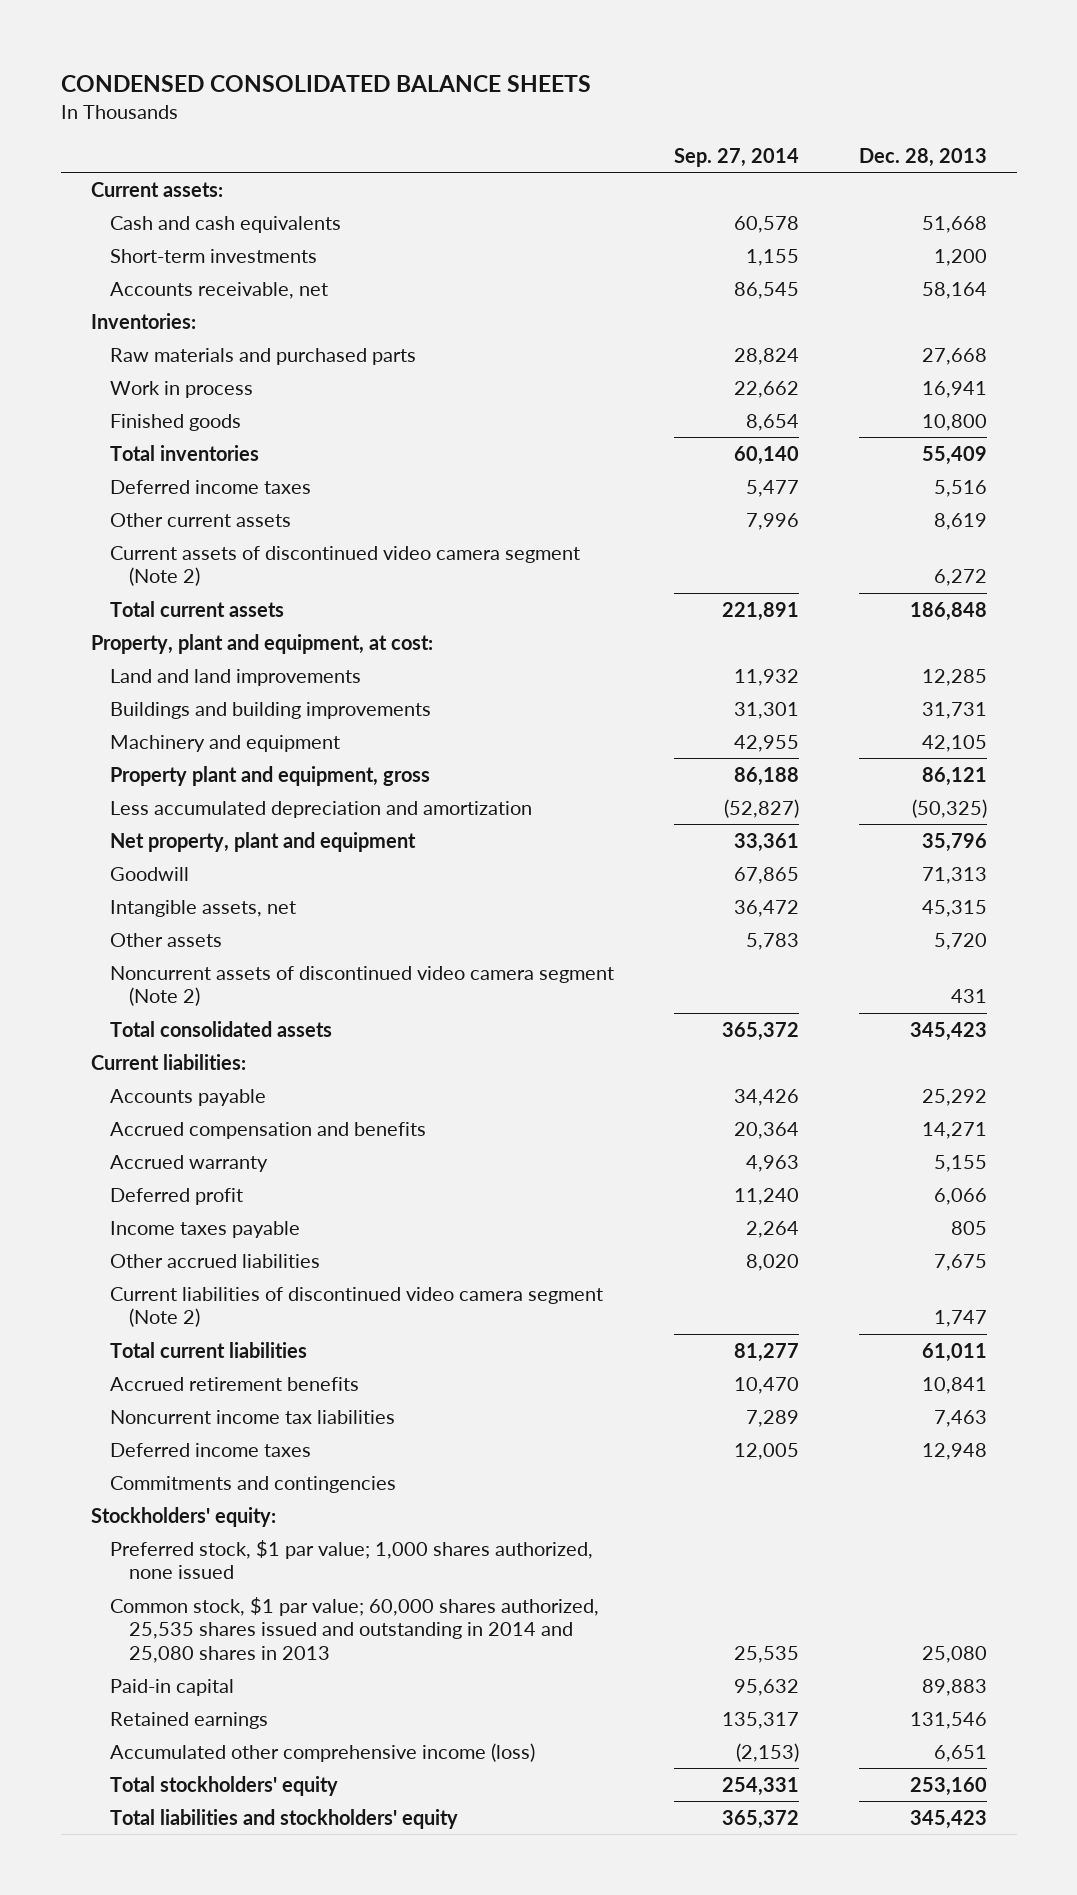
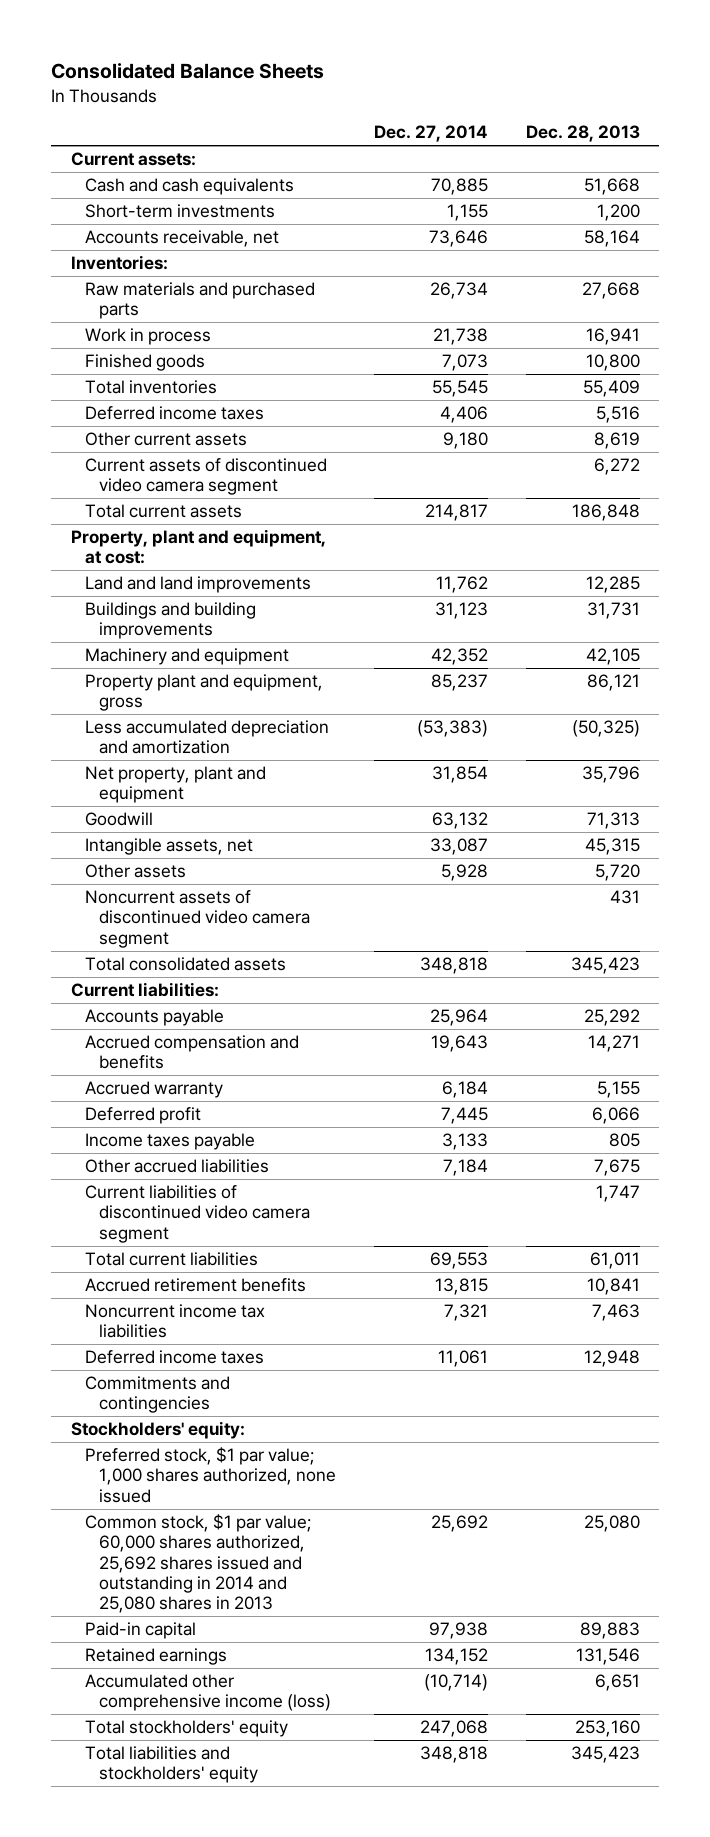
[60,74,591,92] CONDENSED CONSOLIDATED BALANCE SHEETS -> [51,63,325,80] Consolidated Balance Sheets
[673,147,799,167] Sep. 27, 2014 -> none
none -> [373,125,488,143] Dec. 27, 2014
[109,545,580,587] Current assets of discontinued video camera segment (Note 2) -> [84,458,327,496] Current assets of discontinued video camera segment
[109,965,614,1007] Noncurrent assets of discontinued video camera segment (Note 2) -> [84,890,310,948] Noncurrent assets of discontinued video camera segment
[109,1286,603,1328] Current liabilities of discontinued video camera segment (Note 2) -> [84,1185,310,1243] Current liabilities of discontinued video camera segment
[109,1596,599,1663] Common stock, $1 par value; 60,000 shares authorized, 25,535 shares issued and outstanding in 2014 and 25,080 shares in 2013 -> [84,1514,311,1614] Common stock, $1 par value; 60,000 shares authorized, 25,692 shares issued and outstanding in 2014 and 25,080 shares in 2013

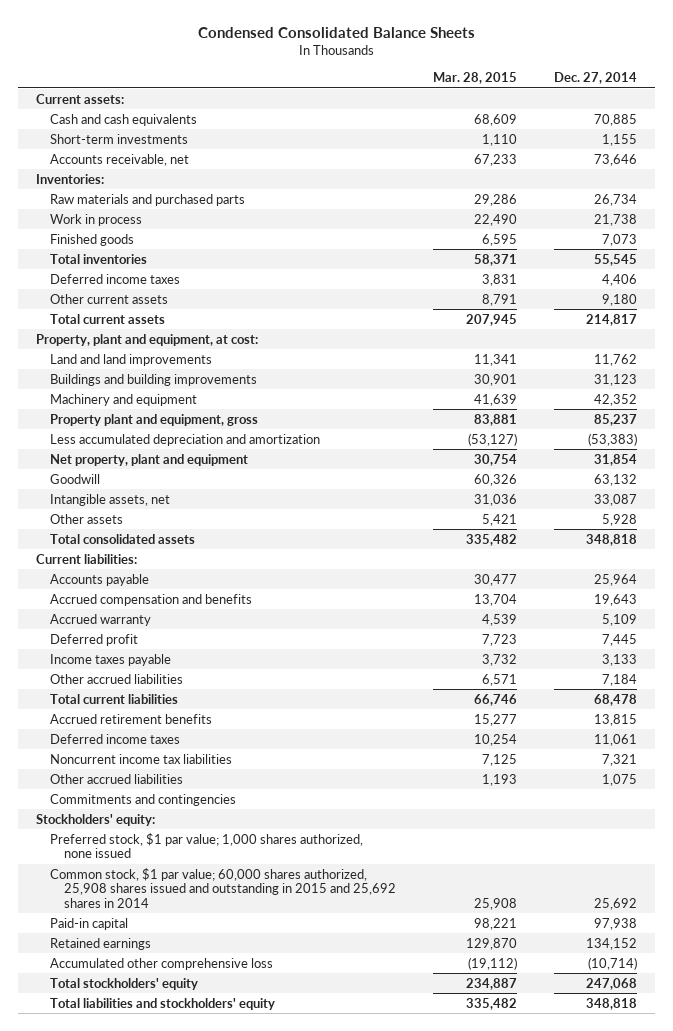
[51,63,325,80] Consolidated Balance Sheets -> [197,26,475,38] Condensed Consolidated Balance Sheets
[525,125,640,143] Dec. 28, 2013 -> none
none -> [432,72,517,85] Mar. 28, 2015
[84,458,327,496] Current assets of discontinued video camera segment -> none
[84,890,310,948] Noncurrent assets of discontinued video camera segment -> none
[441,1081,488,1099] 6,184 -> [601,613,637,626] 5,109
[84,1185,310,1243] Current liabilities of discontinued video camera segment -> none
[429,1252,488,1270] 69,553 -> [593,693,637,706] 68,478
[84,1304,265,1339] Noncurrent income tax liabilities -> [50,753,233,764] Noncurrent income tax liabilities
none -> [50,773,184,784] Other accrued liabilities
[84,1514,311,1614] Common stock, $1 par value; 60,000 shares authorized, 25,692 shares issued and outstanding in 2014 and 25,080 shares in 2013 -> [50,867,396,908] Common stock, $1 par value; 60,000 shares authorized, 25,908 shares issued and outstanding in 2015 and 25,692 shares in 2014
[84,1674,331,1712] Accumulated other comprehensive income (loss) -> [50,957,274,970] Accumulated other comprehensive loss

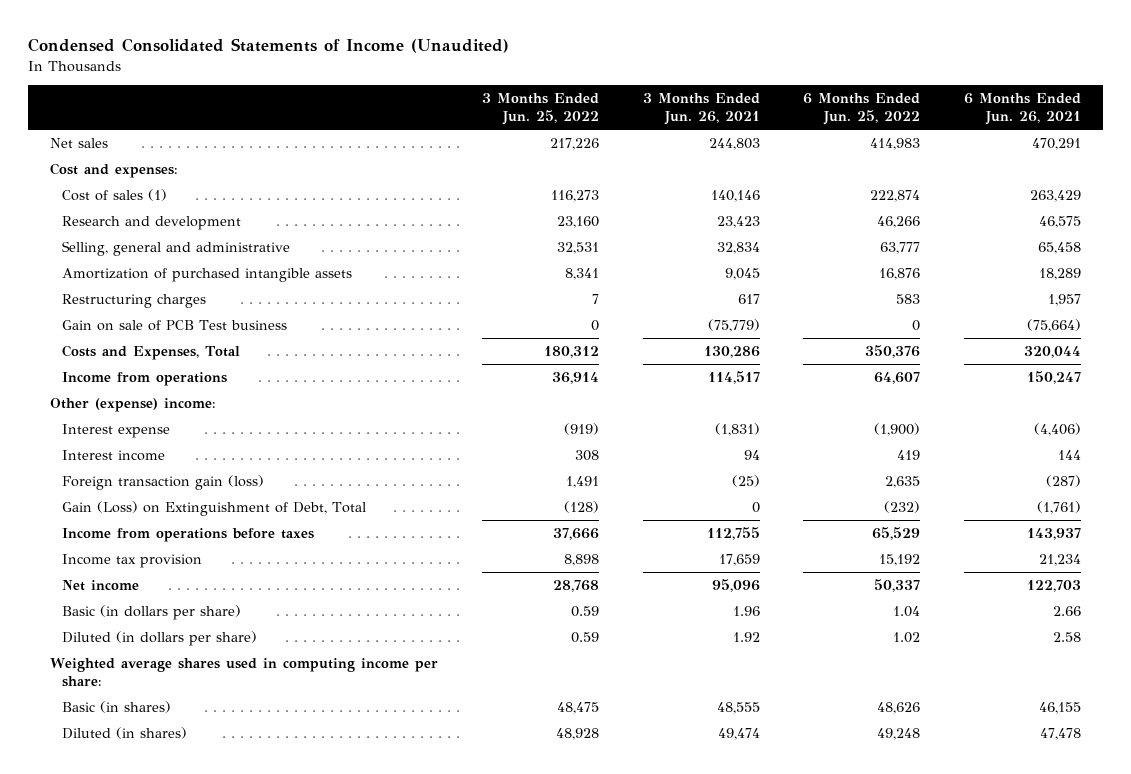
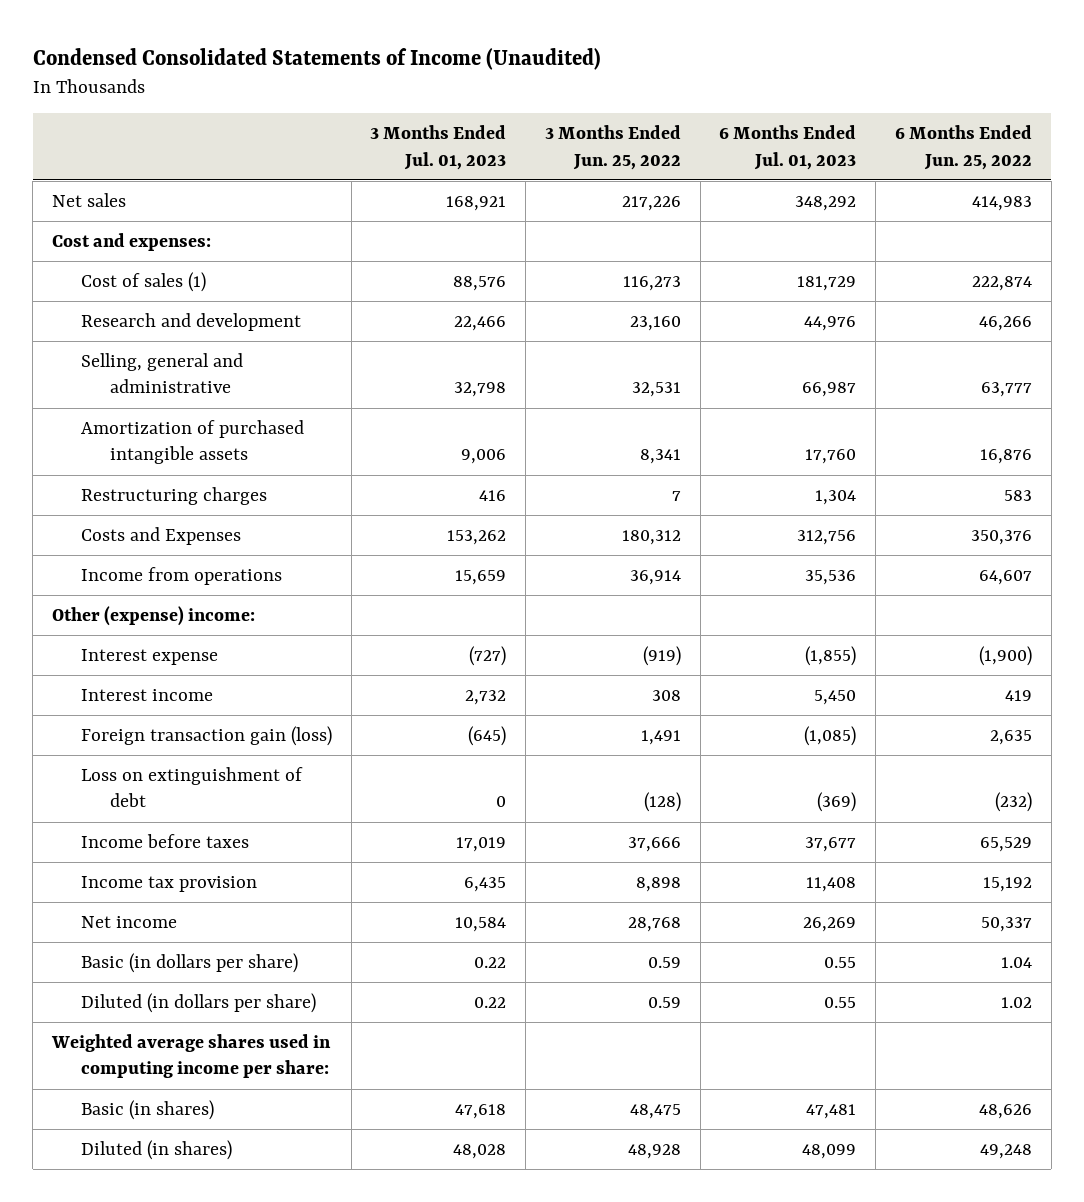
[642,93,760,126] 3 Months Ended Jun. 26, 2021 -> none
[963,93,1081,126] 6 Months Ended Jun. 26, 2021 -> none
none -> [370,125,507,170] 3 Months Ended Jul. 01, 2023
none -> [719,125,857,170] 6 Months Ended Jul. 01, 2023
[61,319,287,331] Gain on sale of PCB Test business -> none
[61,344,240,360] Costs and Expenses, Total -> [80,526,241,545] Costs and Expenses
[61,500,366,516] Gain (Loss) on Extinguishment of Debt, Total -> [80,766,303,808] Loss on extinguishment of debt
[61,527,314,542] Income from operations before taxes -> [80,833,249,848] Income before taxes

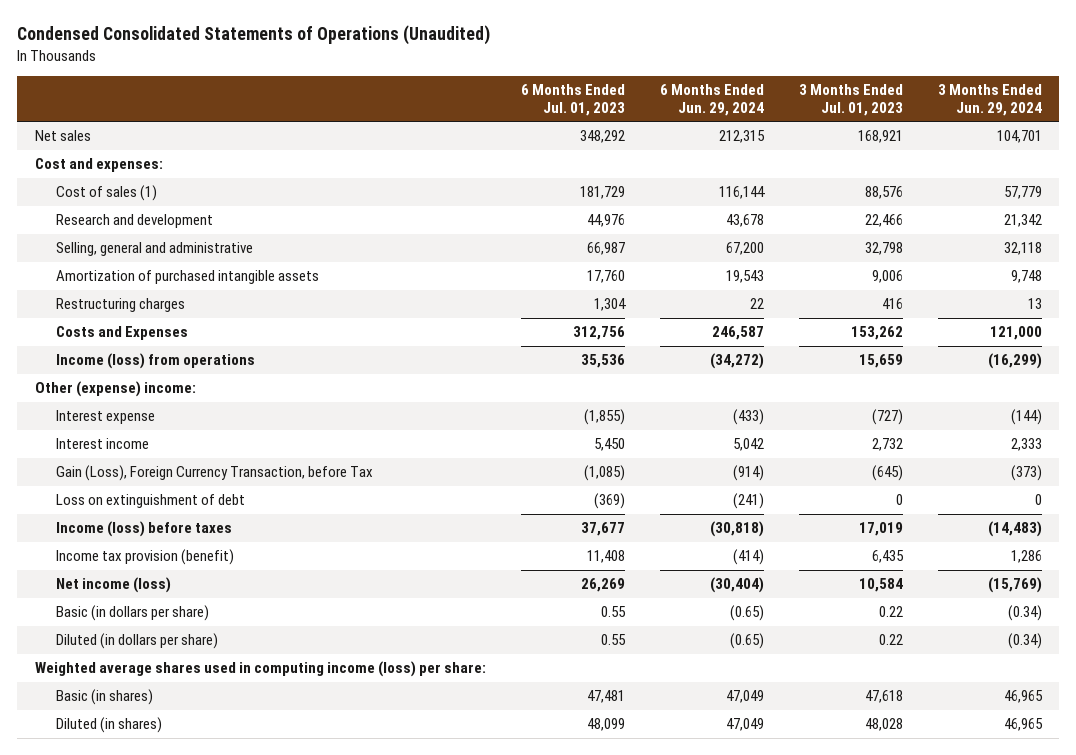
[32,47,601,70] Condensed Consolidated Statements of Income (Unaudited) -> [17,25,491,46] Condensed Consolidated Statements of Operations (Unaudited)
[544,125,681,170] 3 Months Ended Jun. 25, 2022 -> none
[894,125,1032,170] 6 Months Ended Jun. 25, 2022 -> none
none -> [659,84,764,116] 6 Months Ended Jun. 29, 2024
none -> [937,84,1042,116] 3 Months Ended Jun. 29, 2024
[80,566,282,585] Income from operations -> [56,353,256,370] Income (loss) from operations
[80,725,332,746] Foreign transaction gain (loss) -> [56,465,374,482] Gain (Loss), Foreign Currency Transaction, before Tax
[80,833,249,848] Income before taxes -> [56,521,233,538] Income (loss) before taxes
[80,875,257,892] Income tax provision -> [56,549,235,566] Income tax provision (benefit)
[80,915,177,928] Net income -> [56,577,172,594] Net income (loss)
[51,1033,332,1079] Weighted average shares used in computing income per share: -> [34,661,486,678] Weighted average shares used in computing income (loss) per share:

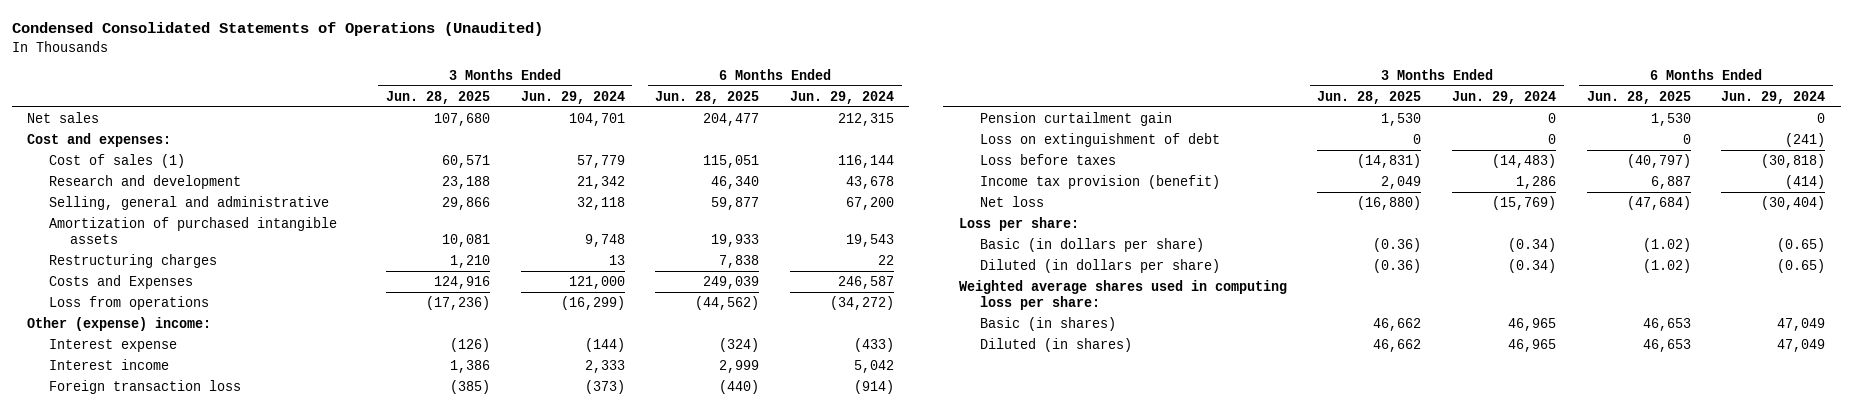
[520,84,625,116] 6 Months Ended Jul. 01, 2023 -> none
[798,84,903,116] 3 Months Ended Jul. 01, 2023 -> none
none -> [385,90,490,104] Jun. 28, 2025
none -> [655,90,760,104] Jun. 28, 2025
[56,353,256,370] Income (loss) from operations -> [48,295,209,310] Loss from operations
[56,465,374,482] Gain (Loss), Foreign Currency Transaction, before Tax -> [48,379,241,394] Foreign transaction loss
none -> [980,111,1173,126] Pension curtailment gain
[56,521,233,538] Income (loss) before taxes -> [980,153,1117,165] Loss before taxes
[56,577,172,594] Net income (loss) -> [980,195,1045,207] Net loss
none -> [958,216,1079,231] Loss per share:
[34,661,486,678] Weighted average shares used in computing income (loss) per share: -> [958,279,1287,311] Weighted average shares used in computing loss per share:

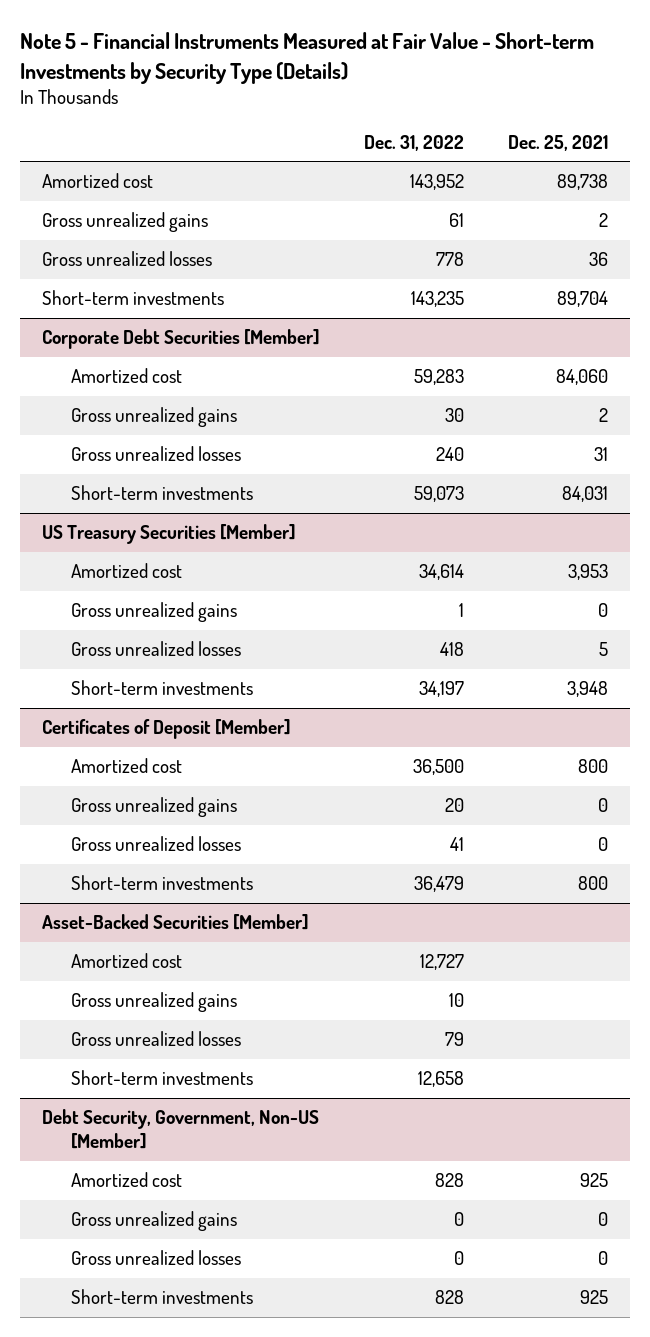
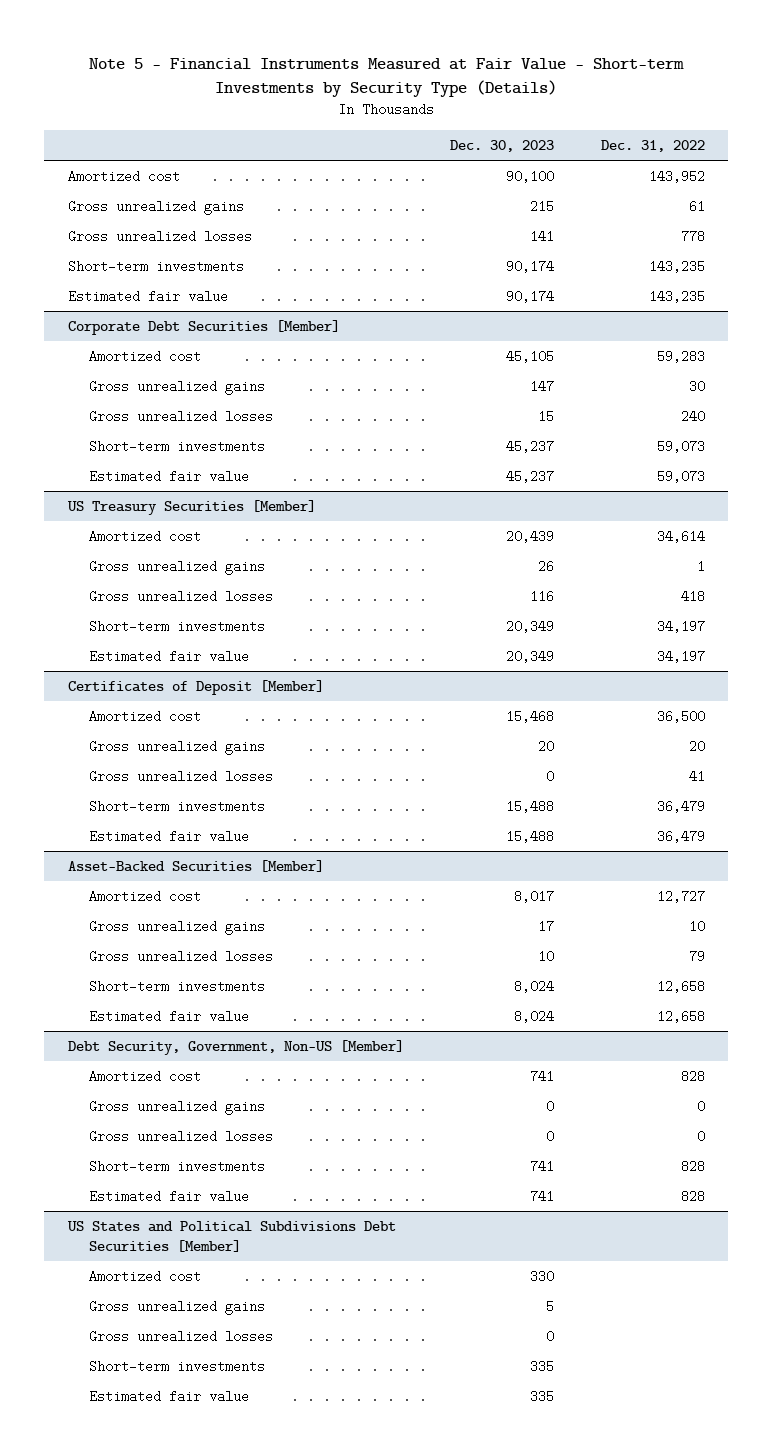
[507,134,608,151] Dec. 25, 2021 -> none
none -> [450,139,555,152] Dec. 30, 2023
none -> [67,289,228,303] Estimated fair value
none -> [88,469,249,483] Estimated fair value
none -> [88,649,249,663] Estimated fair value
none -> [88,829,249,843] Estimated fair value
none -> [88,1009,249,1023] Estimated fair value
none -> [88,1189,249,1203] Estimated fair value
none -> [66,1220,396,1253] US States and Political Subdivisions Debt Securities [Member]
none -> [88,1269,201,1283] Amortized cost
none -> [88,1299,265,1315] Gross unrealized gains
none -> [88,1329,273,1343] Gross unrealized losses
none -> [88,1359,265,1373] Short-term investments
none -> [88,1389,249,1403] Estimated fair value

